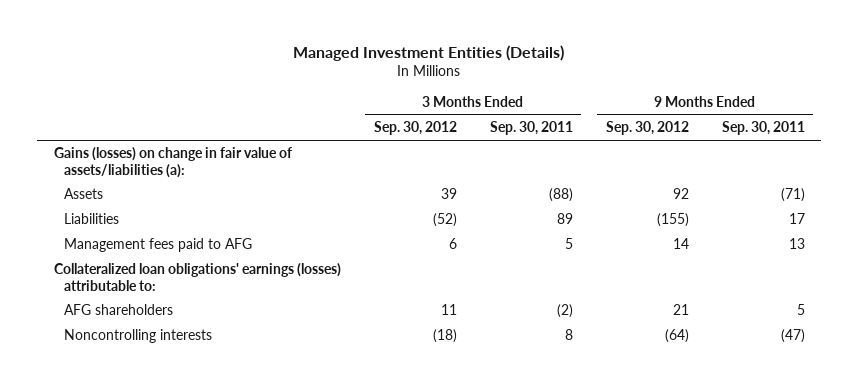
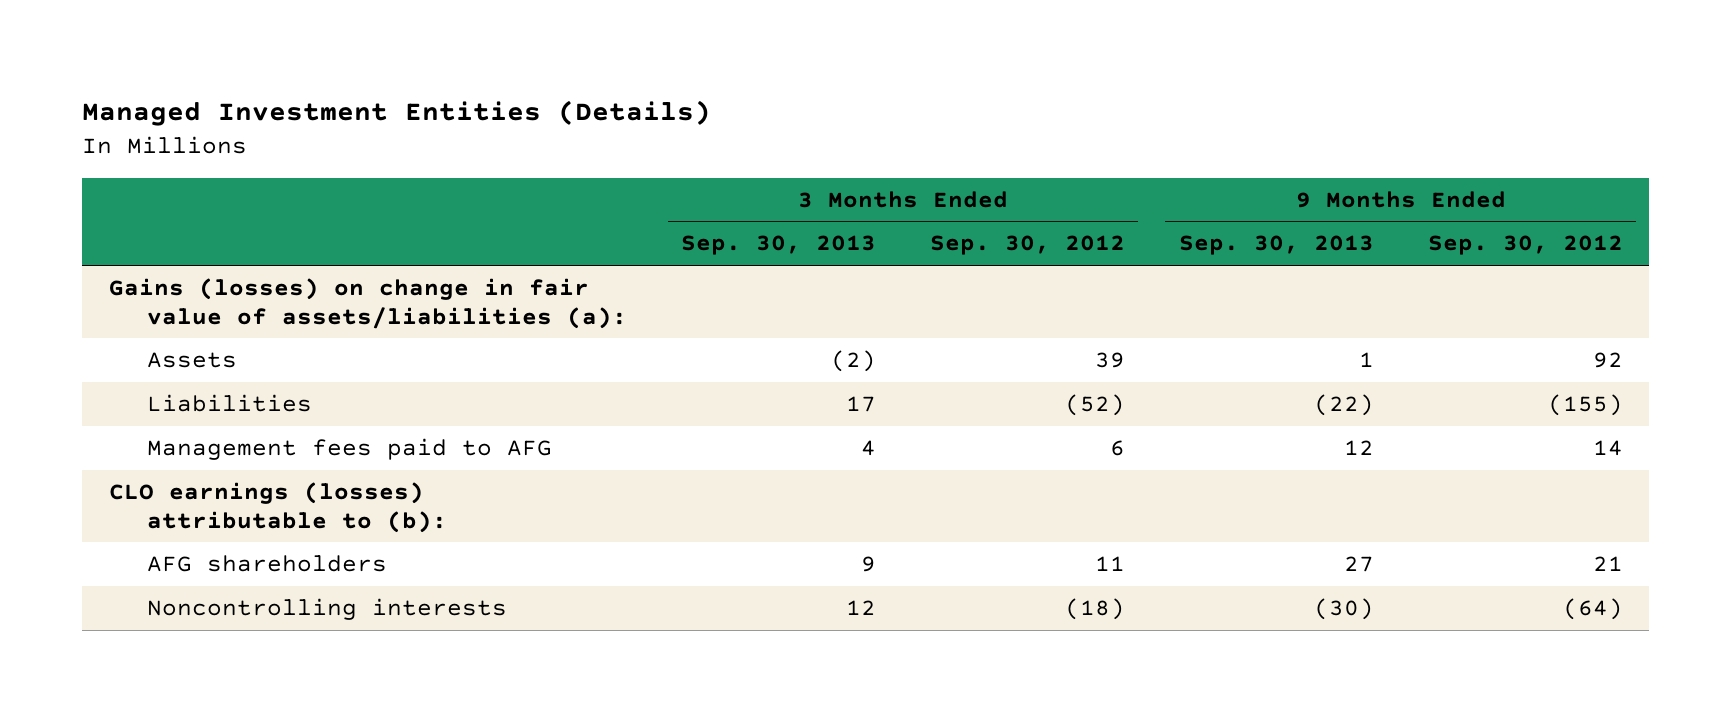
[489,121,573,136] Sep. 30, 2011 -> none
[721,121,805,136] Sep. 30, 2011 -> none
none -> [681,235,877,256] Sep. 30, 2013
none -> [1178,235,1374,256] Sep. 30, 2013
[53,263,341,291] Collateralized loan obligations' earnings (losses) attributable to: -> [109,482,448,533] CLO earnings (losses) attributable to (b):

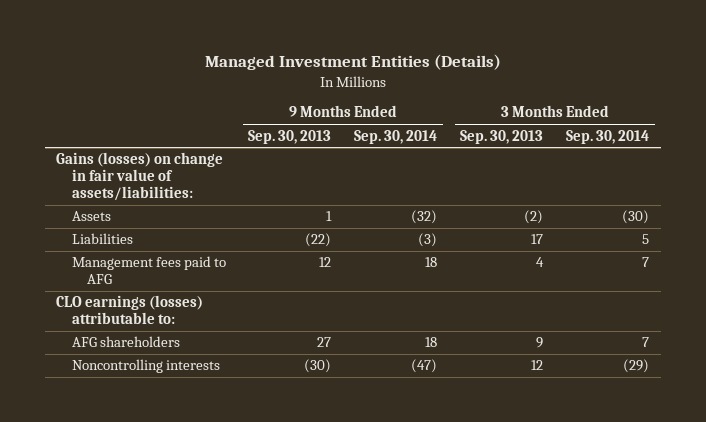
[930,235,1126,256] Sep. 30, 2012 -> none
[1427,235,1623,256] Sep. 30, 2012 -> none
none -> [354,129,438,144] Sep. 30, 2014
none -> [566,129,650,144] Sep. 30, 2014
[109,278,628,329] Gains (losses) on change in fair value of assets/liabilities (a): -> [56,152,224,202] Gains (losses) on change in fair value of assets/liabilities:
[109,482,448,533] CLO earnings (losses) attributable to (b): -> [56,295,204,325] CLO earnings (losses) attributable to:

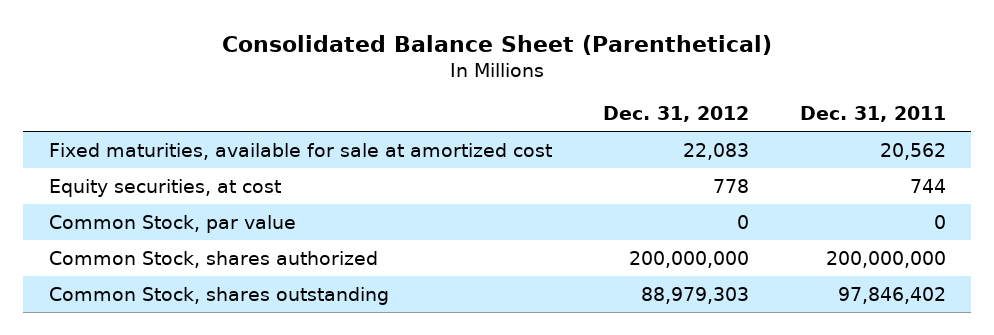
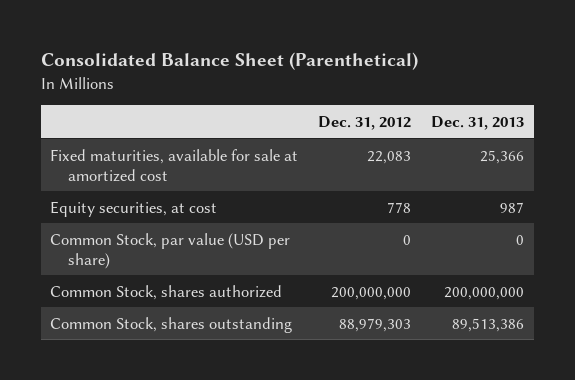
[799,106,946,123] Dec. 31, 2011 -> none
none -> [431,115,525,130] Dec. 31, 2013
[48,214,296,233] Common Stock, par value -> [50,232,291,269] Common Stock, par value (USD per share)

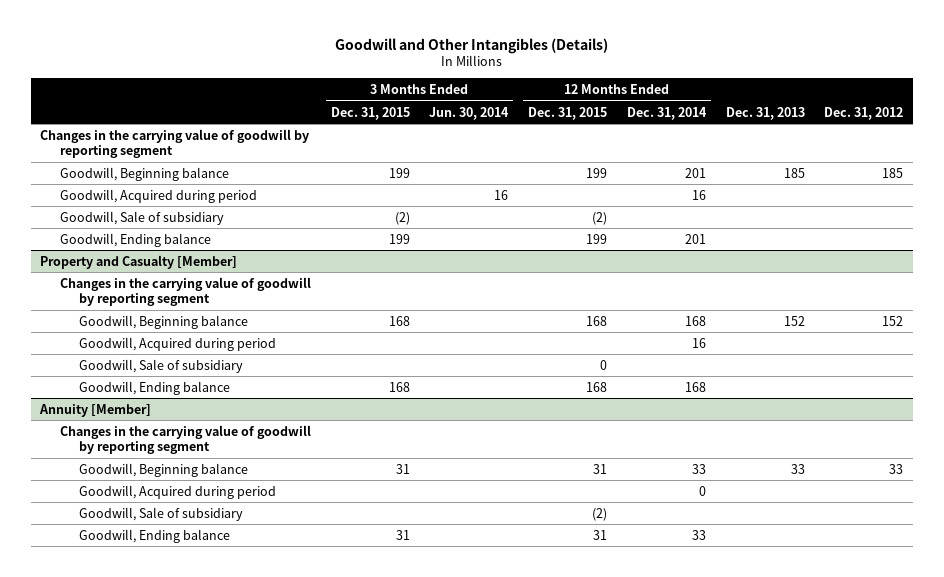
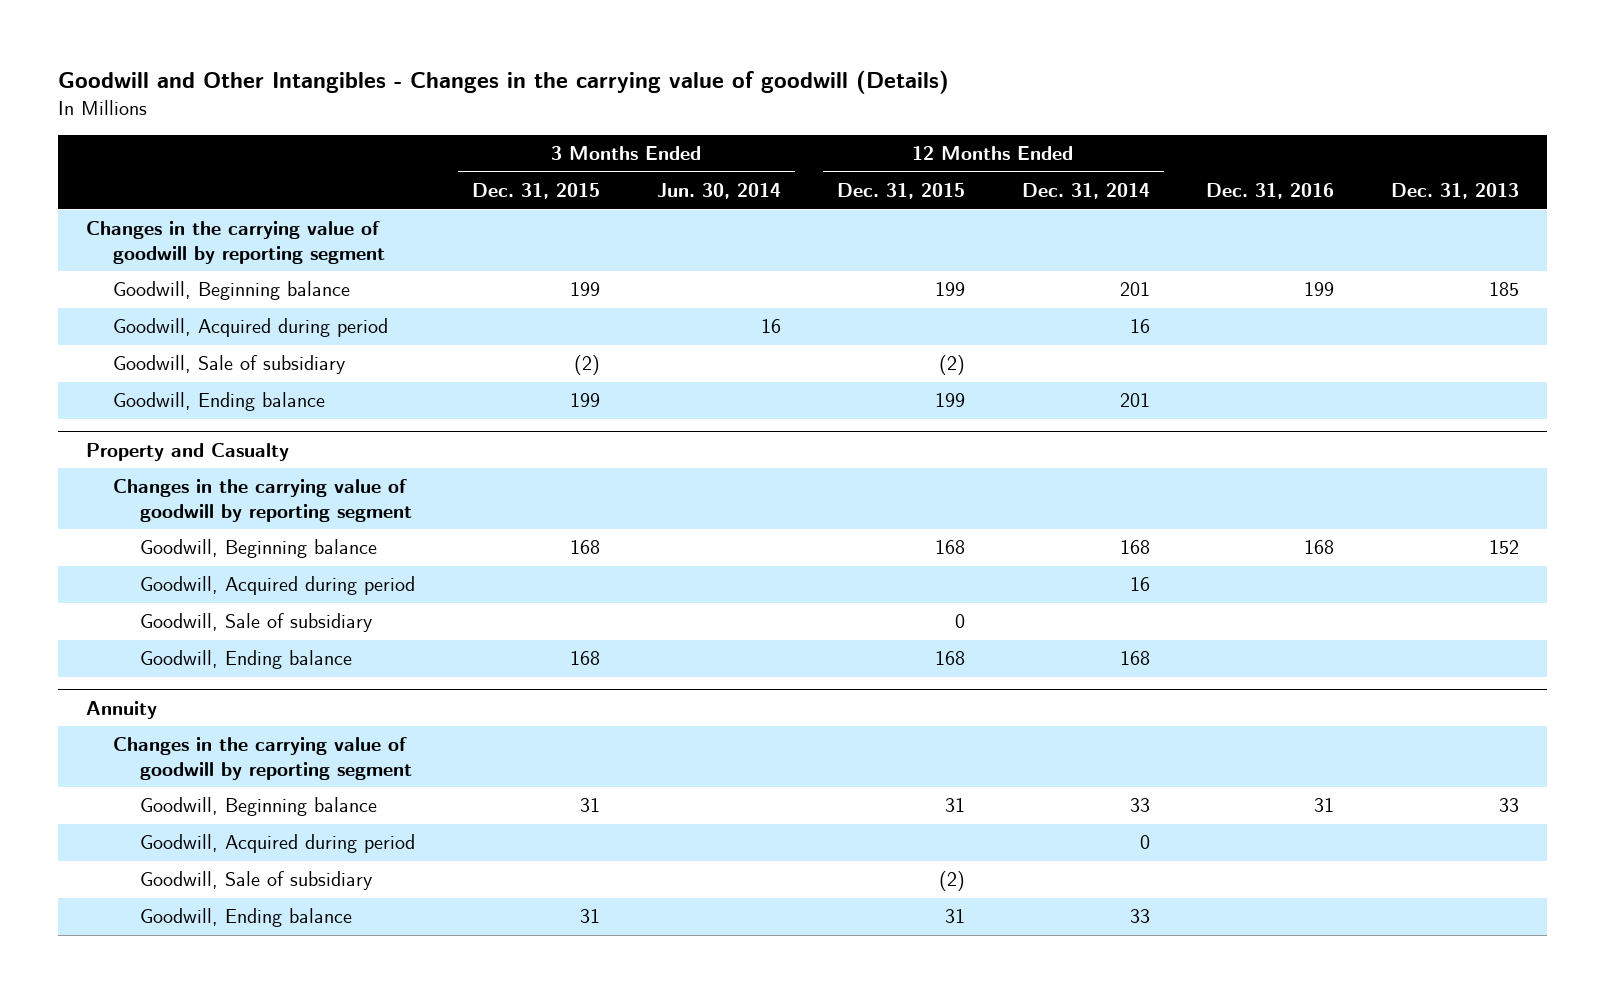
[334,37,608,54] Goodwill and Other Intangibles (Details) -> [57,70,949,95] Goodwill and Other Intangibles - Changes in the carrying value of goodwill (Details)
[824,106,904,120] Dec. 31, 2012 -> none
none -> [1206,183,1335,200] Dec. 31, 2016
[40,254,238,269] Property and Casualty [Member] -> [86,442,290,461] Property and Casualty
[39,403,152,417] Annuity [Member] -> [86,700,158,719] Annuity

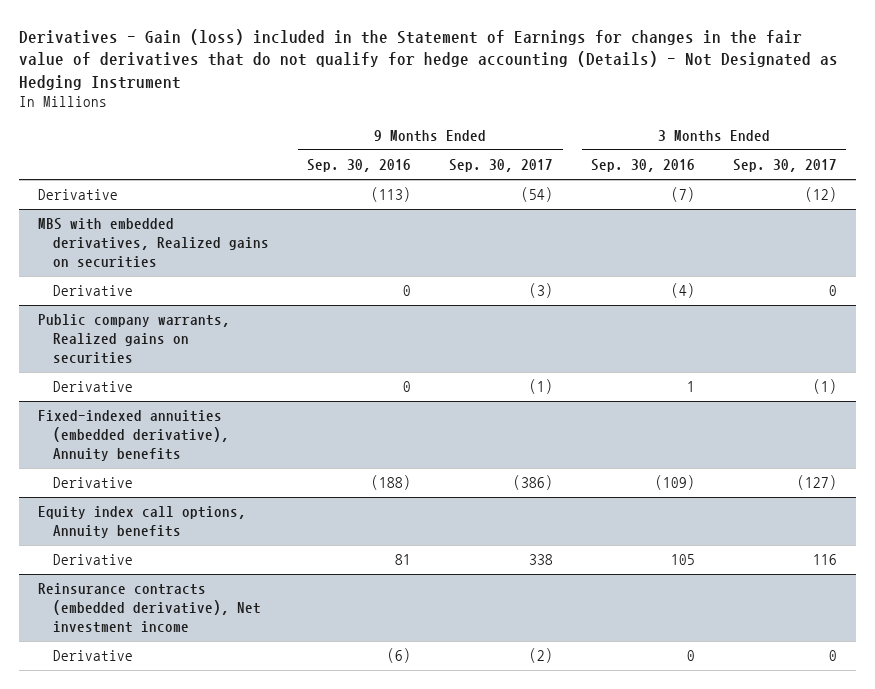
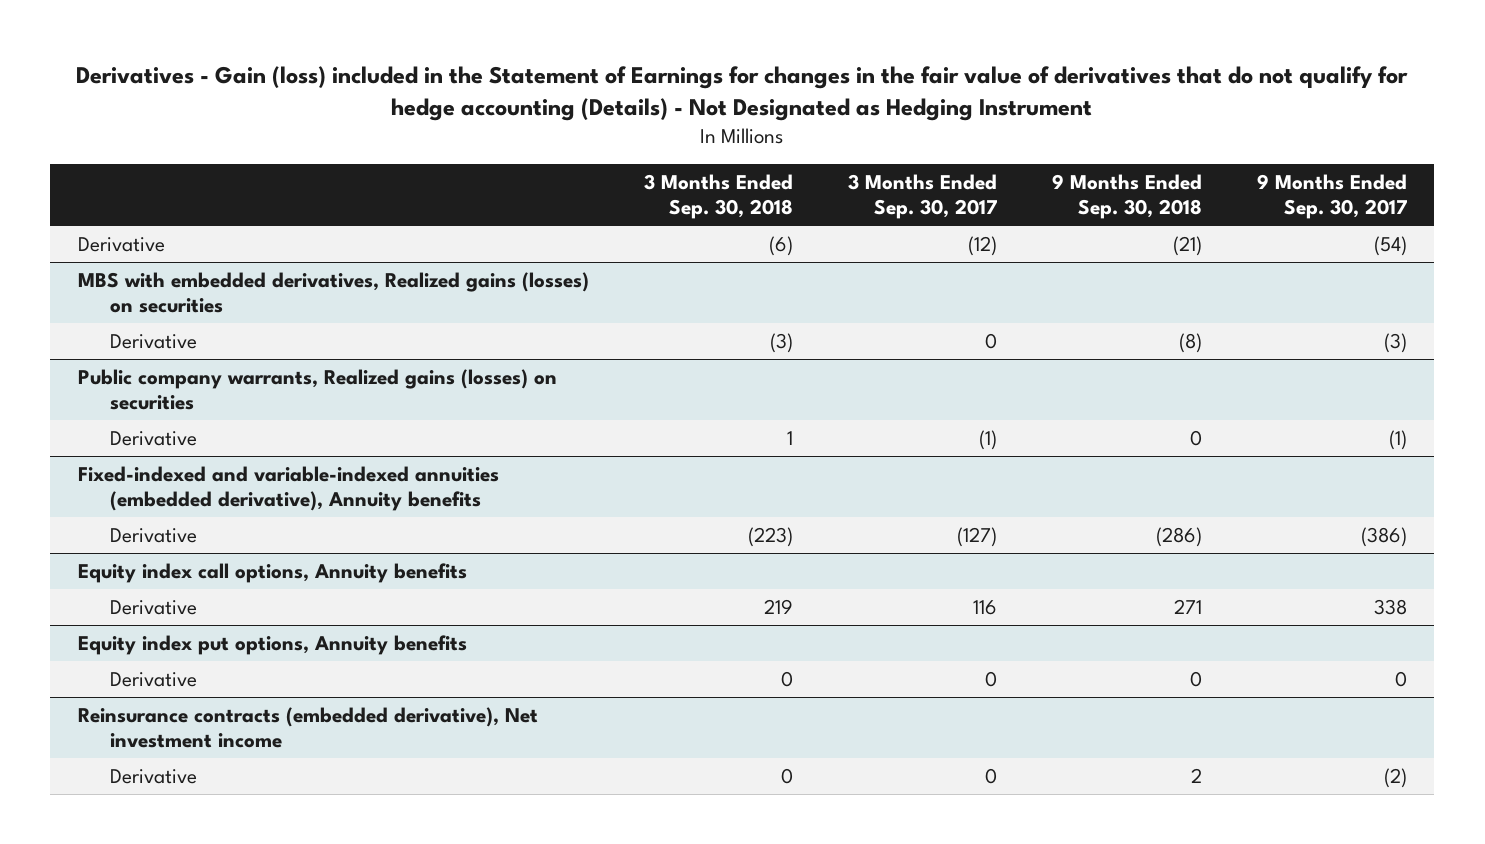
[307,159,412,173] Sep. 30, 2016 -> none
[590,159,695,173] Sep. 30, 2016 -> none
none -> [643,174,793,220] 3 Months Ended Sep. 30, 2018
none -> [1051,174,1202,220] 9 Months Ended Sep. 30, 2018
[38,218,270,268] MBS with embedded derivatives, Realized gains on securities -> [77,271,589,313] MBS with embedded derivatives, Realized gains (losses) on securities
[38,314,231,364] Public company warrants, Realized gains on securities -> [77,368,557,410] Public company warrants, Realized gains (losses) on securities
[38,410,230,461] Fixed-indexed annuities (embedded derivative), Annuity benefits -> [77,465,499,511] Fixed-indexed and variable-indexed annuities (embedded derivative), Annuity benefits
none -> [77,634,467,655] Equity index put options, Annuity benefits
none -> [109,671,197,687] Derivative

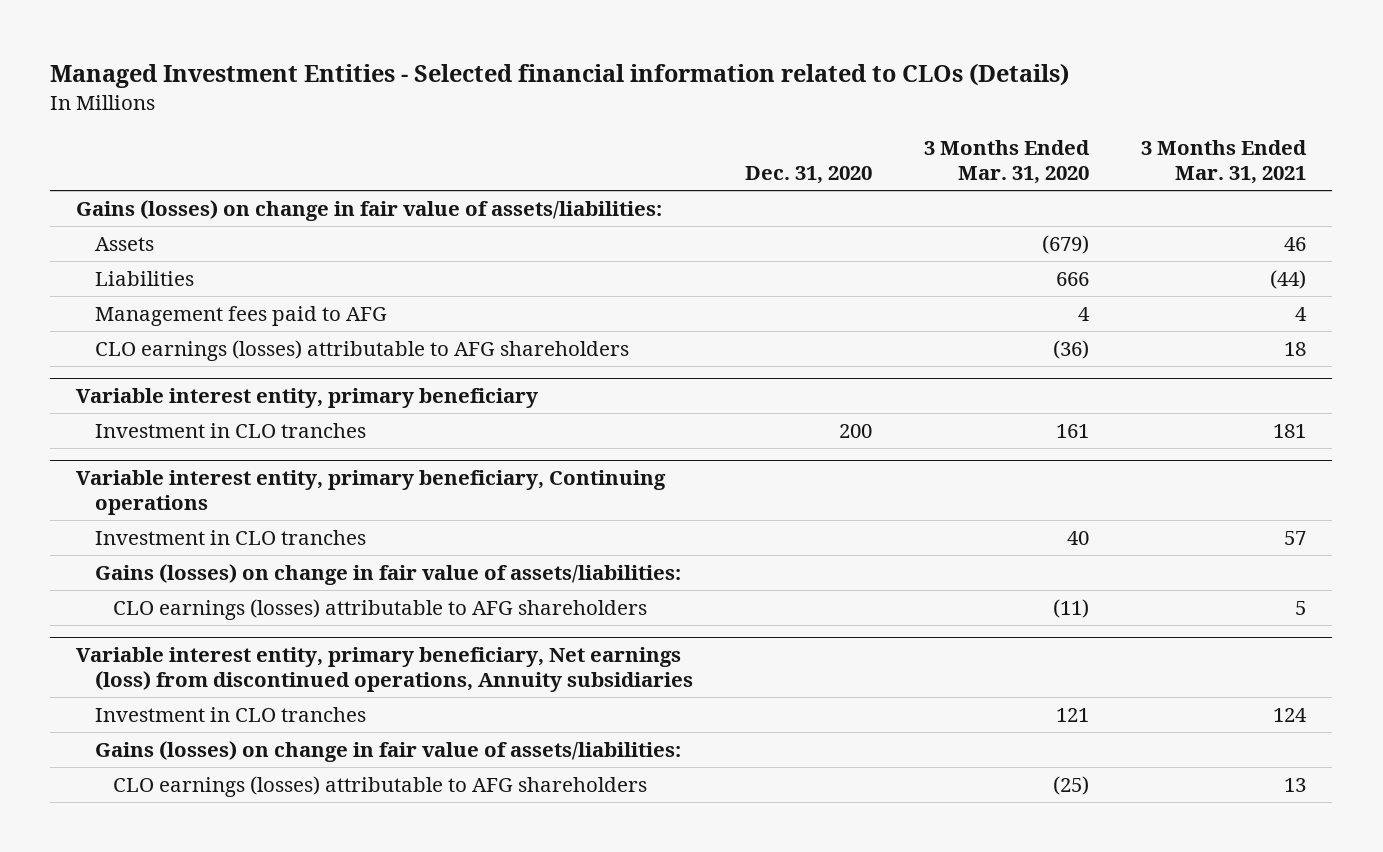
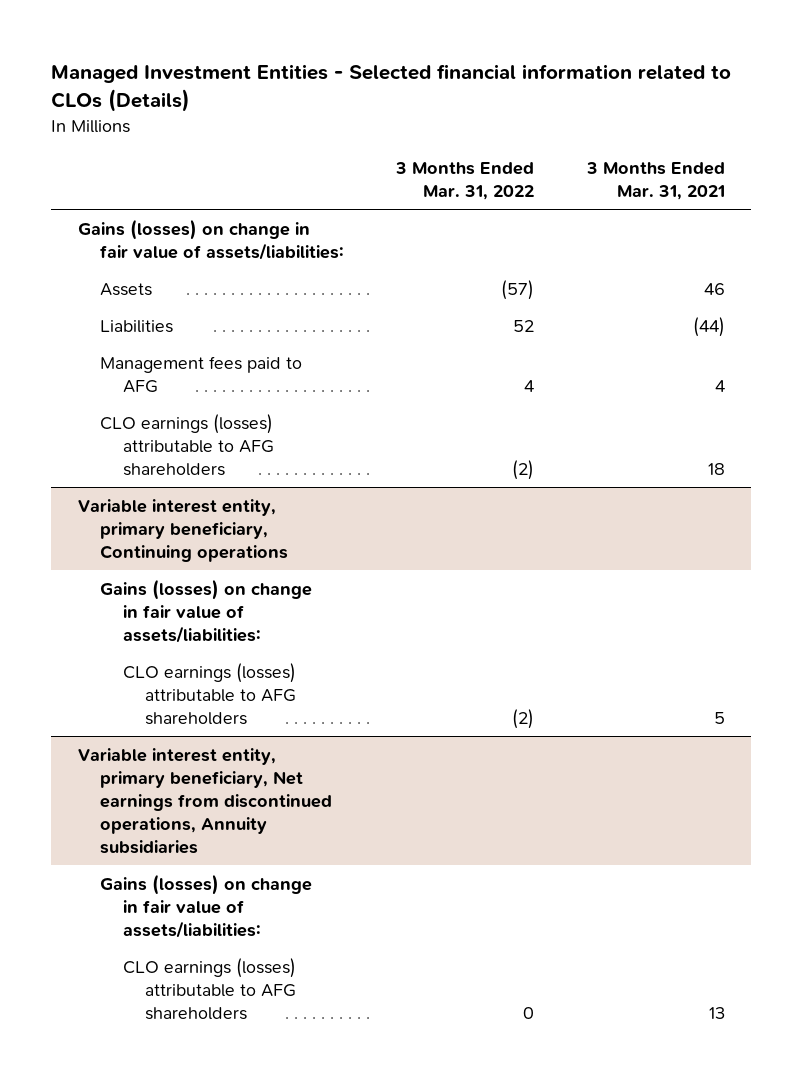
[744,166,872,185] Dec. 31, 2020 -> none
[923,139,1090,185] 3 Months Ended Mar. 31, 2020 -> none
none -> [395,162,535,201] 3 Months Ended Mar. 31, 2022
[76,388,539,409] Variable interest entity, primary beneficiary -> none
[94,422,366,438] Investment in CLO tranches -> none
[94,529,366,545] Investment in CLO tranches -> none
[94,706,366,722] Investment in CLO tranches -> none
[76,647,693,693] Variable interest entity, primary beneficiary, Net earnings (loss) from discontinued operations, Annuity subsidiaries -> [77,747,333,854] Variable interest entity, primary beneficiary, Net earnings from discontinued operations, Annuity subsidiaries

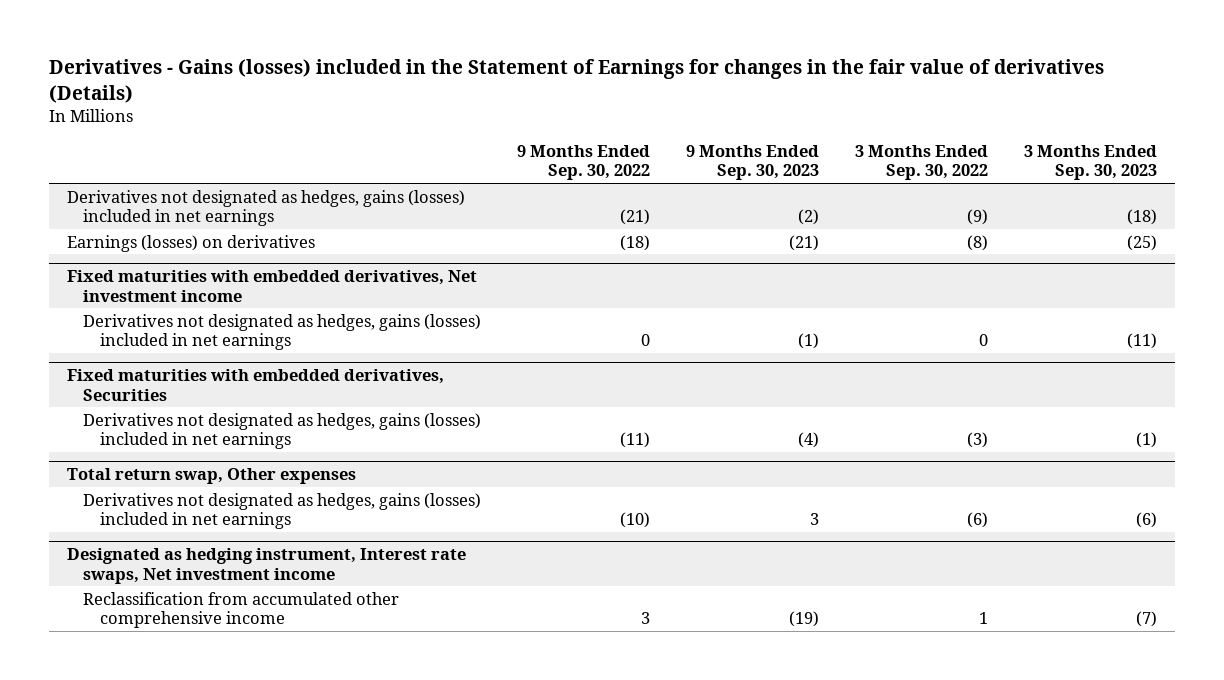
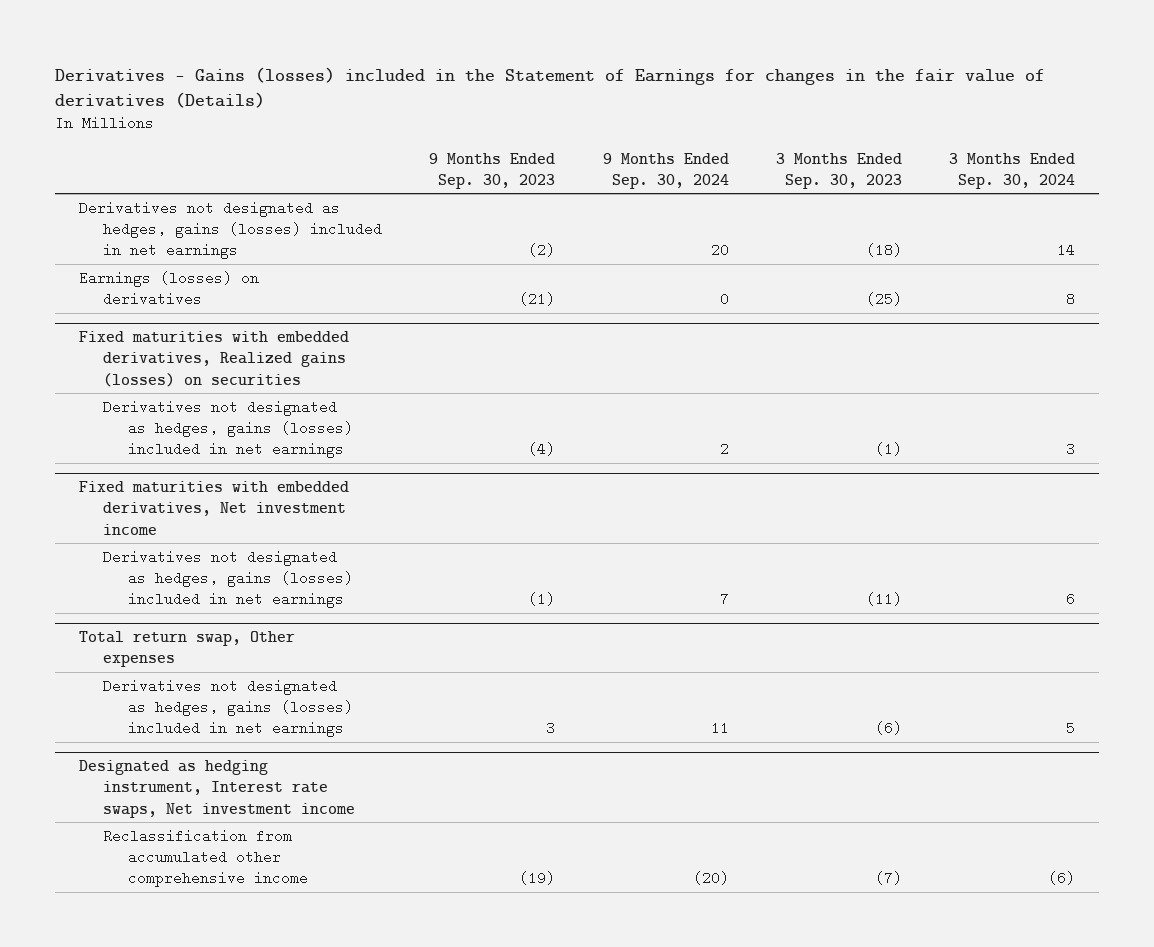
[517,145,651,181] 9 Months Ended Sep. 30, 2022 -> none
[854,145,988,181] 3 Months Ended Sep. 30, 2022 -> none
none -> [602,152,729,189] 9 Months Ended Sep. 30, 2024
none -> [949,152,1076,189] 3 Months Ended Sep. 30, 2024
none -> [78,331,349,387] Fixed maturities with embedded derivatives, Realized gains (losses) on securities
none -> [103,399,353,458] Derivatives not designated as hedges, gains (losses) included in net earnings
[66,369,444,401] Fixed maturities with embedded derivatives, Securities -> none
[83,412,482,449] Derivatives not designated as hedges, gains (losses) included in net earnings -> none

